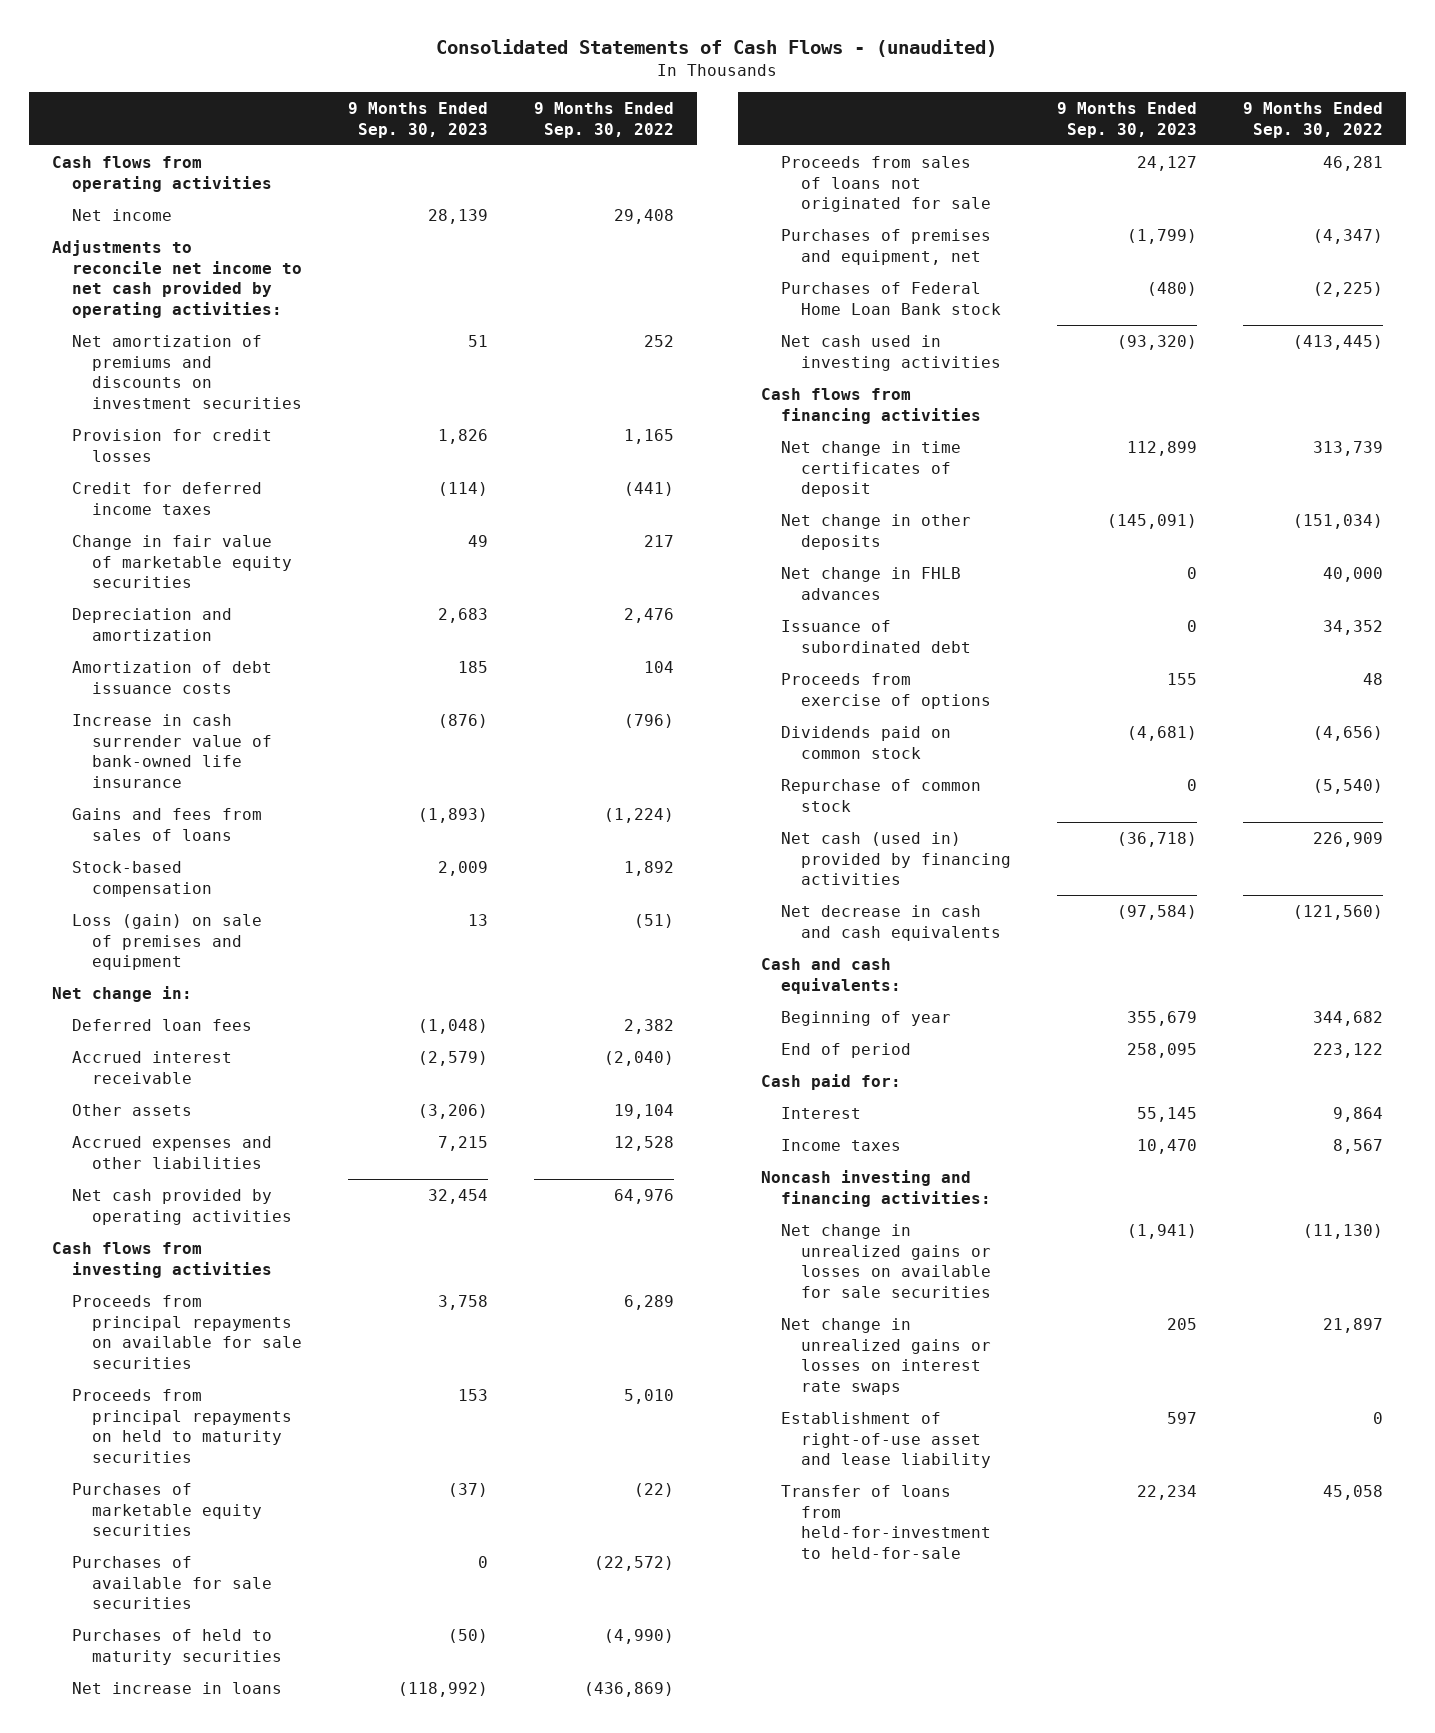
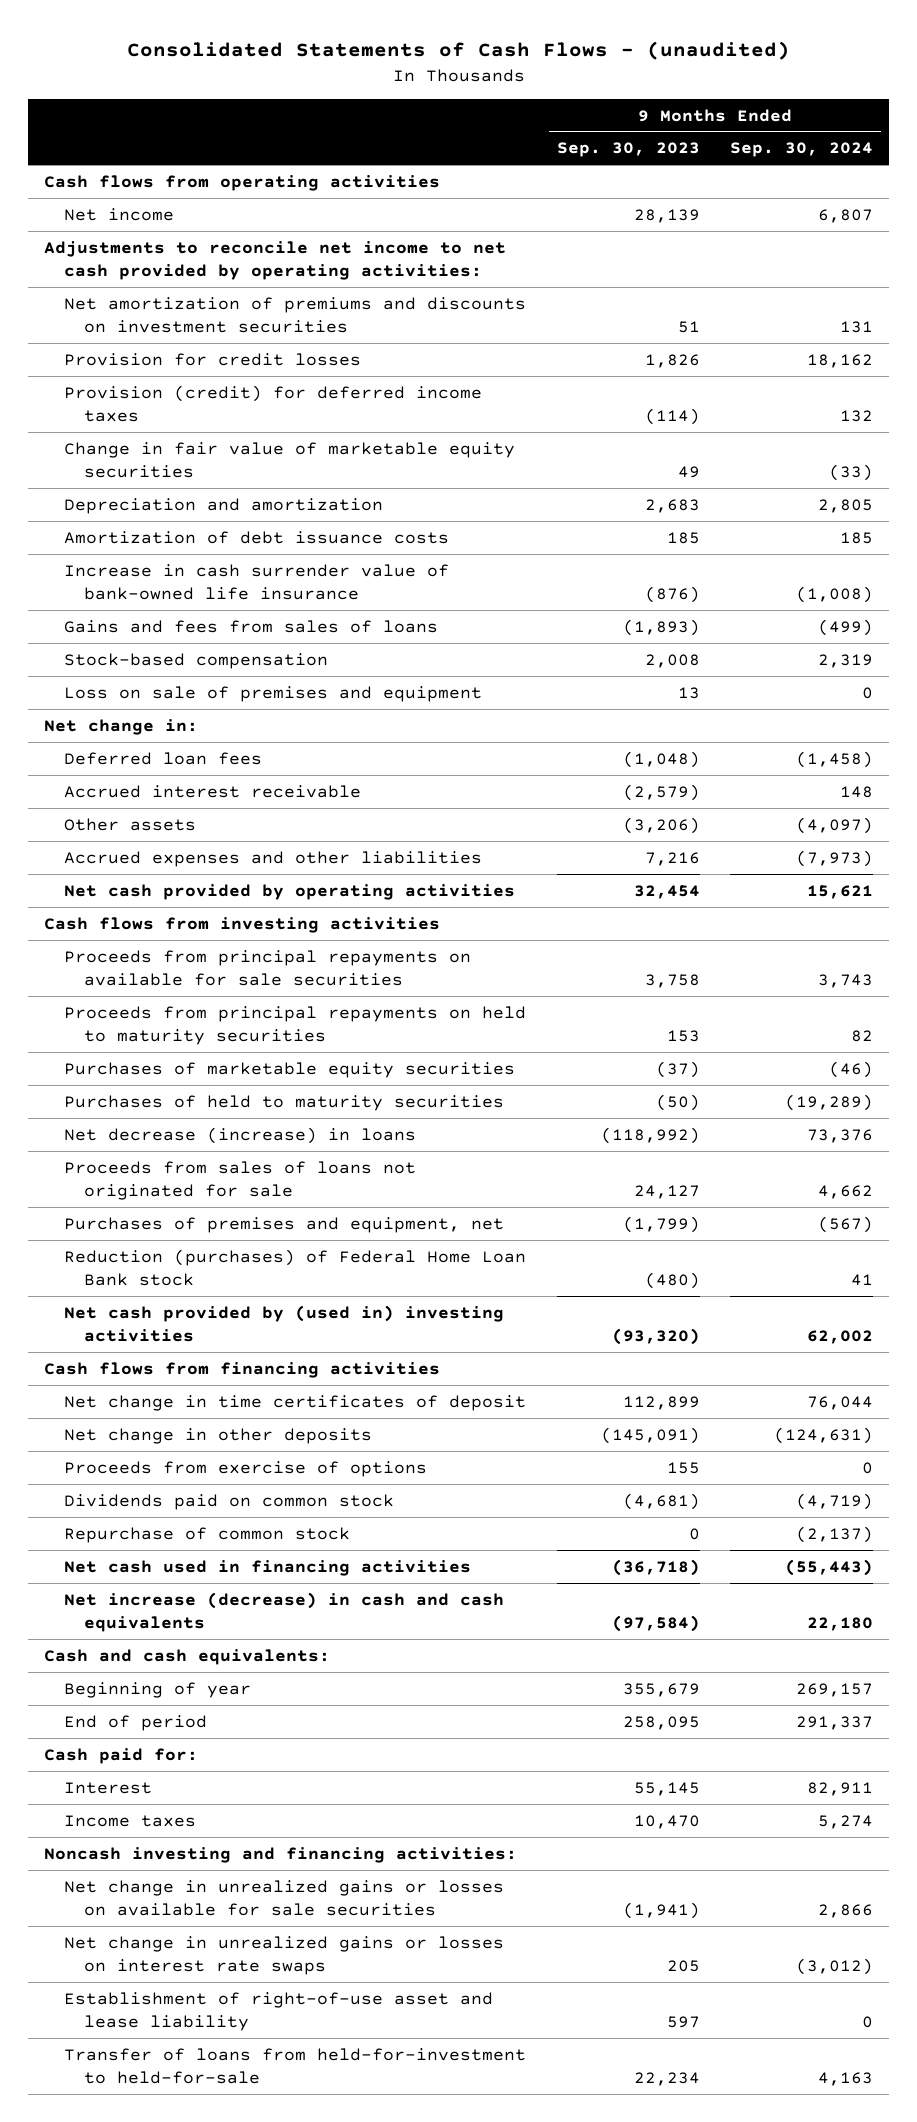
[534,102,675,138] 9 Months Ended Sep. 30, 2022 -> none
none -> [730,142,874,158] Sep. 30, 2024
[72,481,263,515] Credit for deferred income taxes -> [63,384,482,422] Provision (credit) for deferred income taxes
[438,860,489,876] 2,009 -> [644,653,700,668] 2,008
[72,913,263,971] Loss (gain) on sale of premises and equipment -> [63,685,482,702] Loss on sale of premises and equipment
[438,1135,489,1151] 7,215 -> [644,851,700,866] 7,216
[72,1555,273,1610] Purchases of available for sale securities -> none
[72,1681,283,1694] Net increase in loans -> [63,1126,416,1144] Net decrease (increase) in loans
[780,281,1002,315] Purchases of Federal Home Loan Bank stock -> [63,1248,526,1286] Reduction (purchases) of Federal Home Loan Bank stock
[780,334,1002,371] Net cash used in investing activities -> [63,1304,504,1342] Net cash provided by (used in) investing activities
[780,566,961,600] Net change in FHLB advances -> none
[780,619,972,653] Issuance of subordinated debt -> none
[780,831,1012,886] Net cash (used in) provided by financing activities -> [63,1559,471,1576] Net cash used in financing activities
[780,904,1002,941] Net decrease in cash and cash equivalents -> [63,1591,504,1632] Net increase (decrease) in cash and cash equivalents

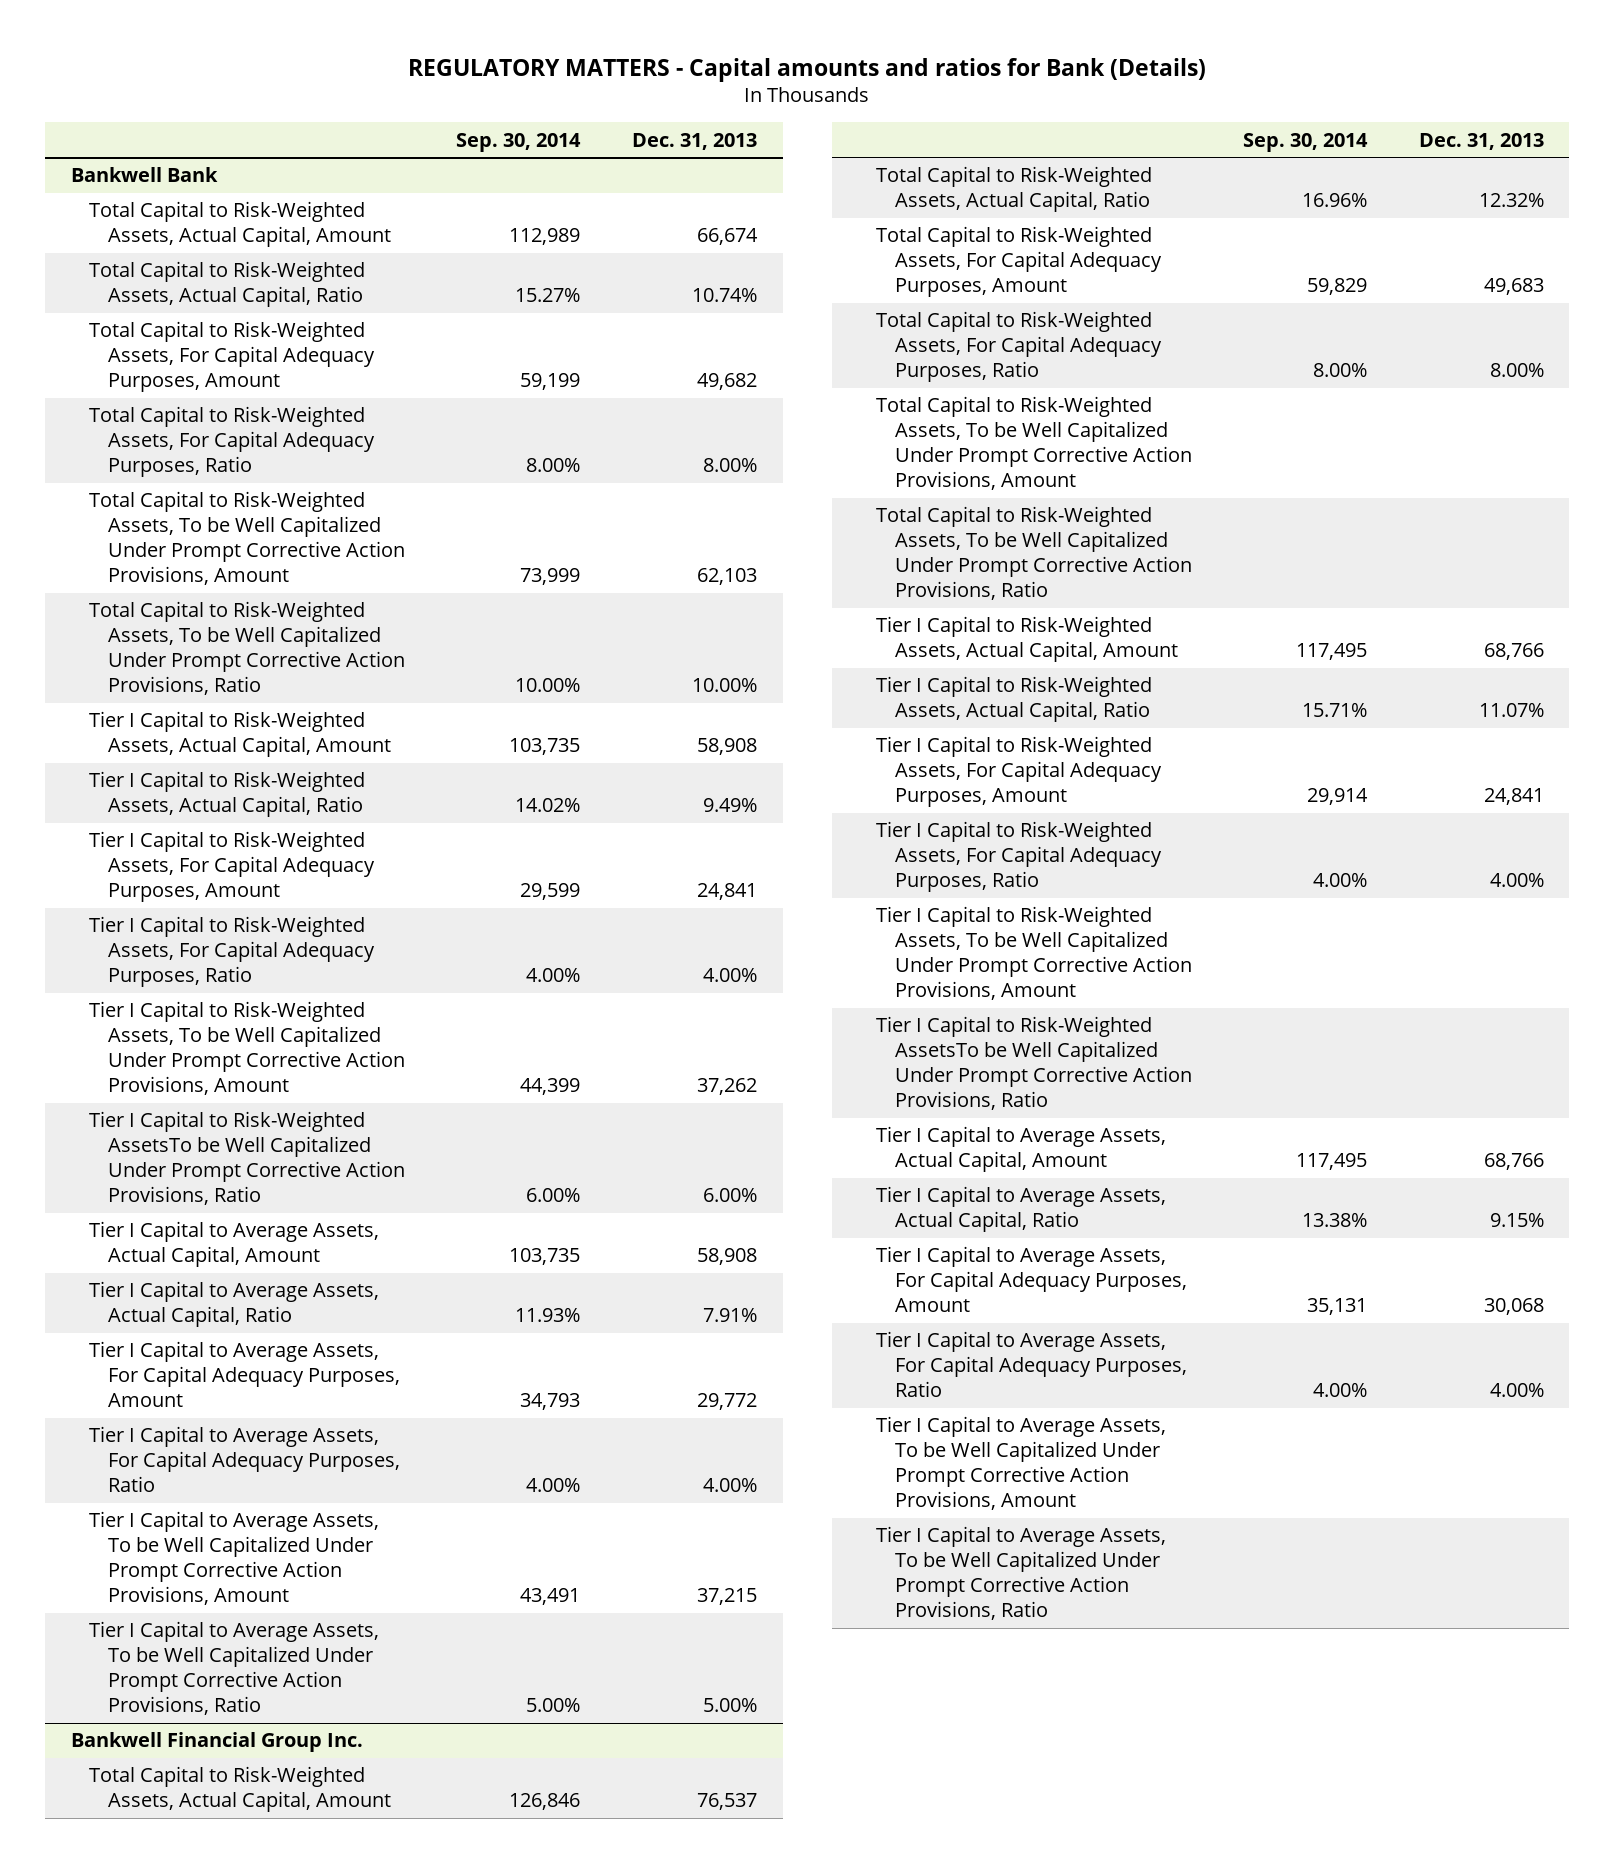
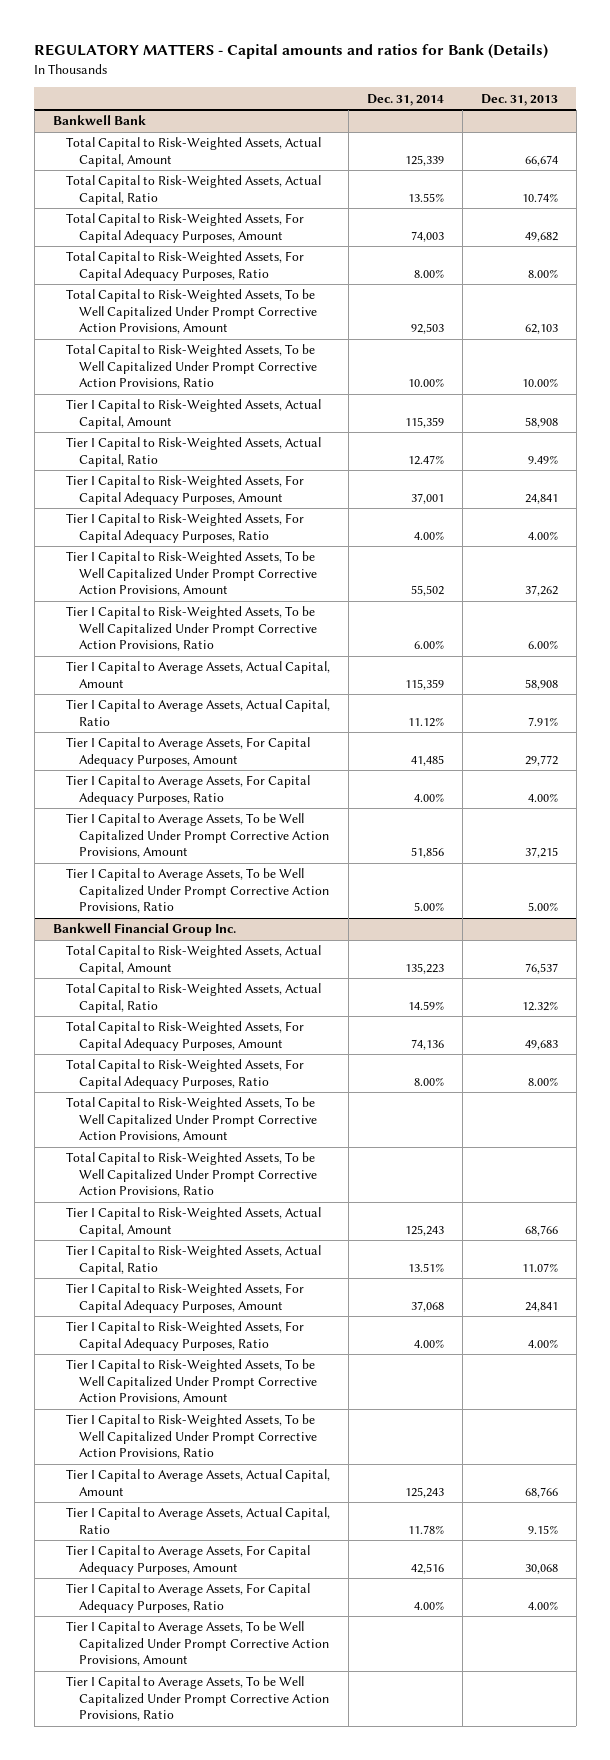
[456,132,582,152] Sep. 30, 2014 -> none
none -> [366,93,444,106] Dec. 31, 2014
[89,1111,405,1206] Tier I Capital to Risk-Weighted AssetsTo be Well Capitalized Under Prompt Corrective Action Provisions, Ratio -> [65,606,317,652] Tier I Capital to Risk-Weighted Assets, To be Well Capitalized Under Prompt Corrective Action Provisions, Ratio
[876,1016,1192,1111] Tier I Capital to Risk-Weighted AssetsTo be Well Capitalized Under Prompt Corrective Action Provisions, Ratio -> [65,1414,317,1460] Tier I Capital to Risk-Weighted Assets, To be Well Capitalized Under Prompt Corrective Action Provisions, Ratio

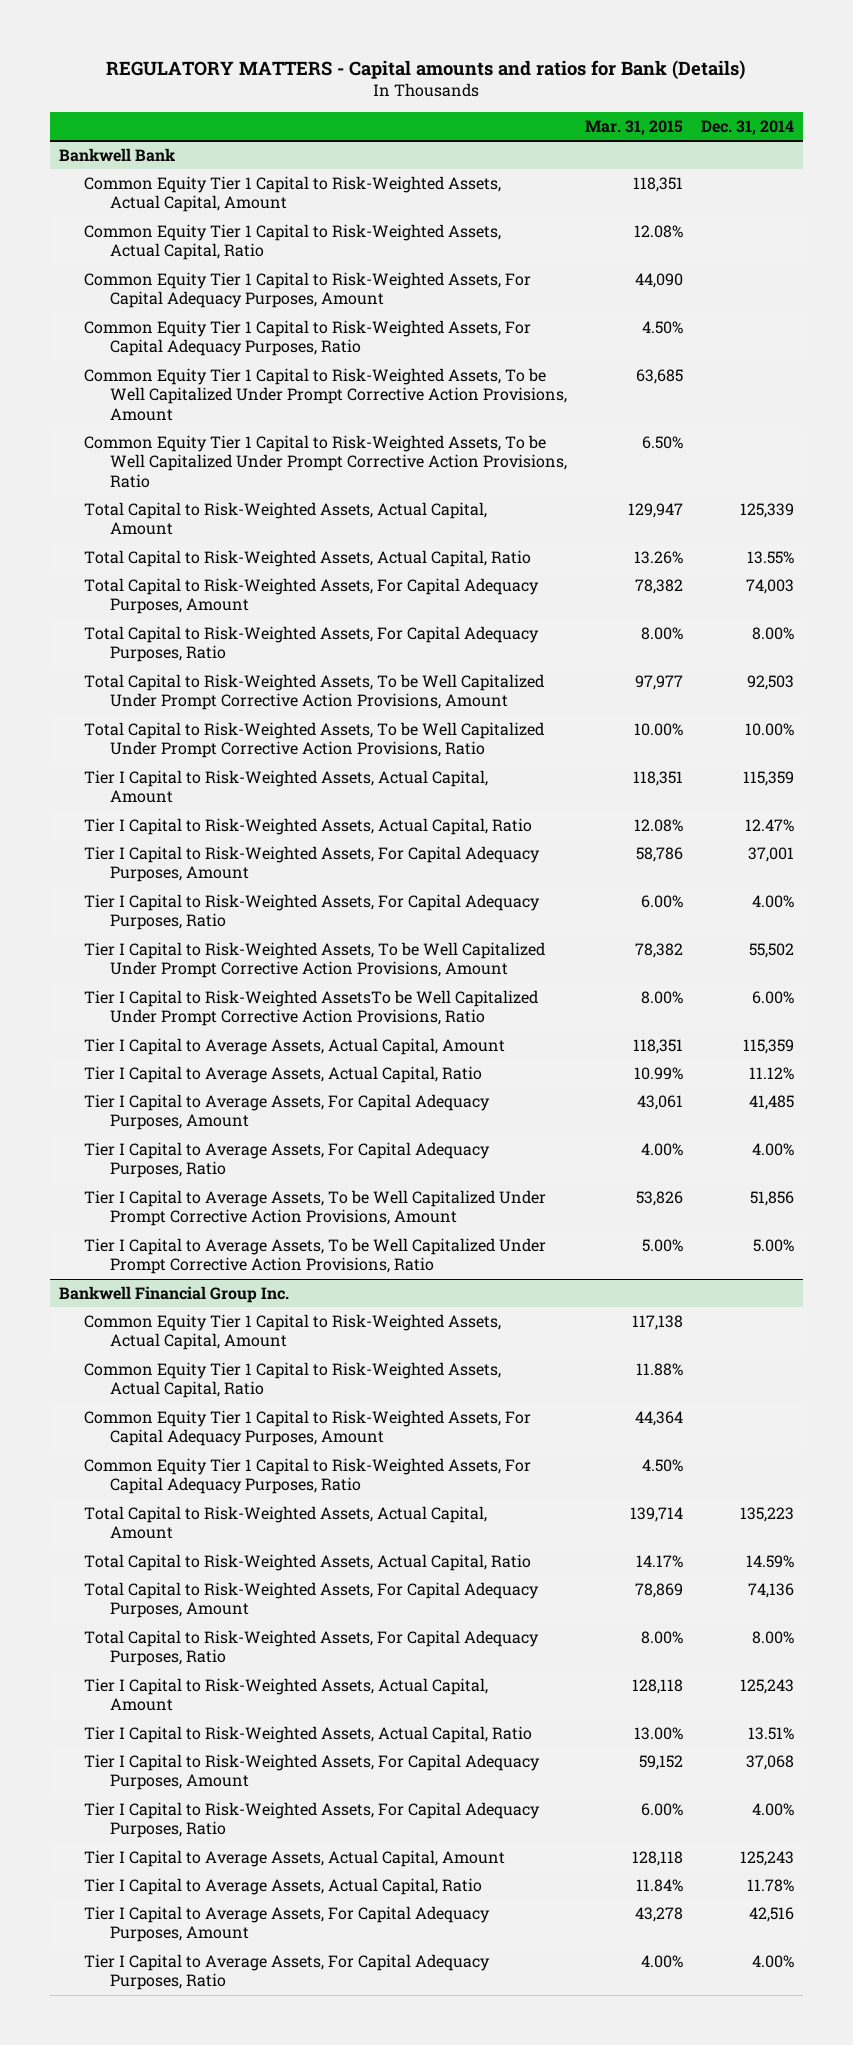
[480,93,558,106] Dec. 31, 2013 -> none
none -> [584,119,683,135] Mar. 31, 2015
none -> [84,175,502,213] Common Equity Tier 1 Capital to Risk-Weighted Assets, Actual Capital, Amount
none -> [84,223,502,261] Common Equity Tier 1 Capital to Risk-Weighted Assets, Actual Capital, Ratio
none -> [84,271,532,309] Common Equity Tier 1 Capital to Risk-Weighted Assets, For Capital Adequacy Purposes, Amount
none -> [84,319,532,357] Common Equity Tier 1 Capital to Risk-Weighted Assets, For Capital Adequacy Purposes, Ratio
none -> [84,367,567,421] Common Equity Tier 1 Capital to Risk-Weighted Assets, To be Well Capitalized Under Prompt Corrective Action Provisions, Amount
none -> [84,434,567,488] Common Equity Tier 1 Capital to Risk-Weighted Assets, To be Well Capitalized Under Prompt Corrective Action Provisions, Ratio
[65,606,317,652] Tier I Capital to Risk-Weighted Assets, To be Well Capitalized Under Prompt Corrective Action Provisions, Ratio -> [84,989,539,1027] Tier I Capital to Risk-Weighted AssetsTo be Well Capitalized Under Prompt Corrective Action Provisions, Ratio
none -> [84,1313,502,1351] Common Equity Tier 1 Capital to Risk-Weighted Assets, Actual Capital, Amount
none -> [84,1361,502,1399] Common Equity Tier 1 Capital to Risk-Weighted Assets, Actual Capital, Ratio
none -> [84,1409,532,1447] Common Equity Tier 1 Capital to Risk-Weighted Assets, For Capital Adequacy Purposes, Amount
none -> [84,1457,532,1495] Common Equity Tier 1 Capital to Risk-Weighted Assets, For Capital Adequacy Purposes, Ratio
[65,1097,317,1143] Total Capital to Risk-Weighted Assets, To be Well Capitalized Under Prompt Corrective Action Provisions, Amount -> none
[65,1152,317,1198] Total Capital to Risk-Weighted Assets, To be Well Capitalized Under Prompt Corrective Action Provisions, Ratio -> none
[65,1359,317,1405] Tier I Capital to Risk-Weighted Assets, To be Well Capitalized Under Prompt Corrective Action Provisions, Amount -> none
[65,1414,317,1460] Tier I Capital to Risk-Weighted Assets, To be Well Capitalized Under Prompt Corrective Action Provisions, Ratio -> none
[65,1621,329,1667] Tier I Capital to Average Assets, To be Well Capitalized Under Prompt Corrective Action Provisions, Amount -> none
[65,1676,329,1722] Tier I Capital to Average Assets, To be Well Capitalized Under Prompt Corrective Action Provisions, Ratio -> none

